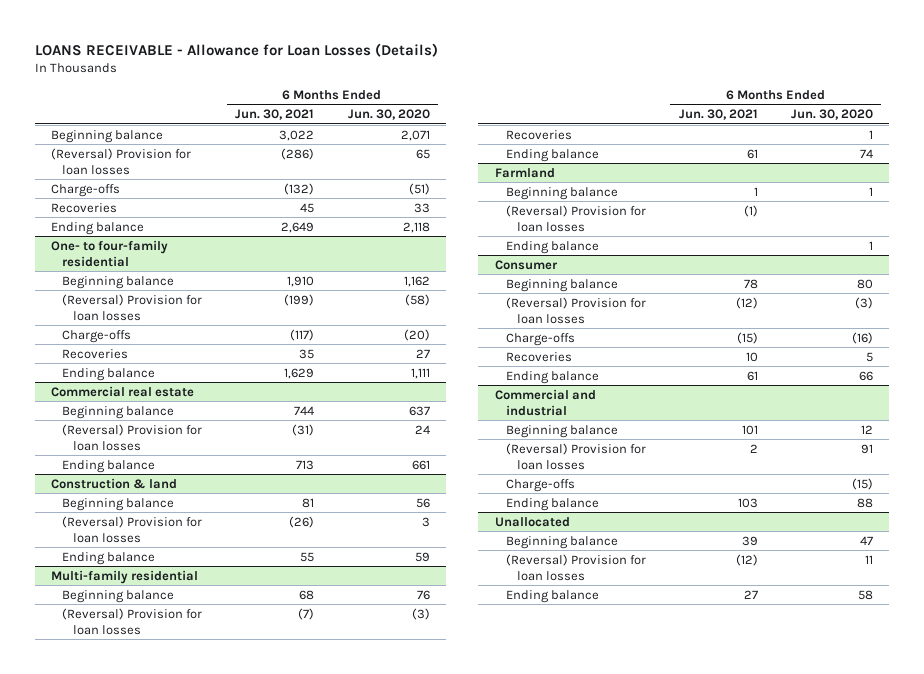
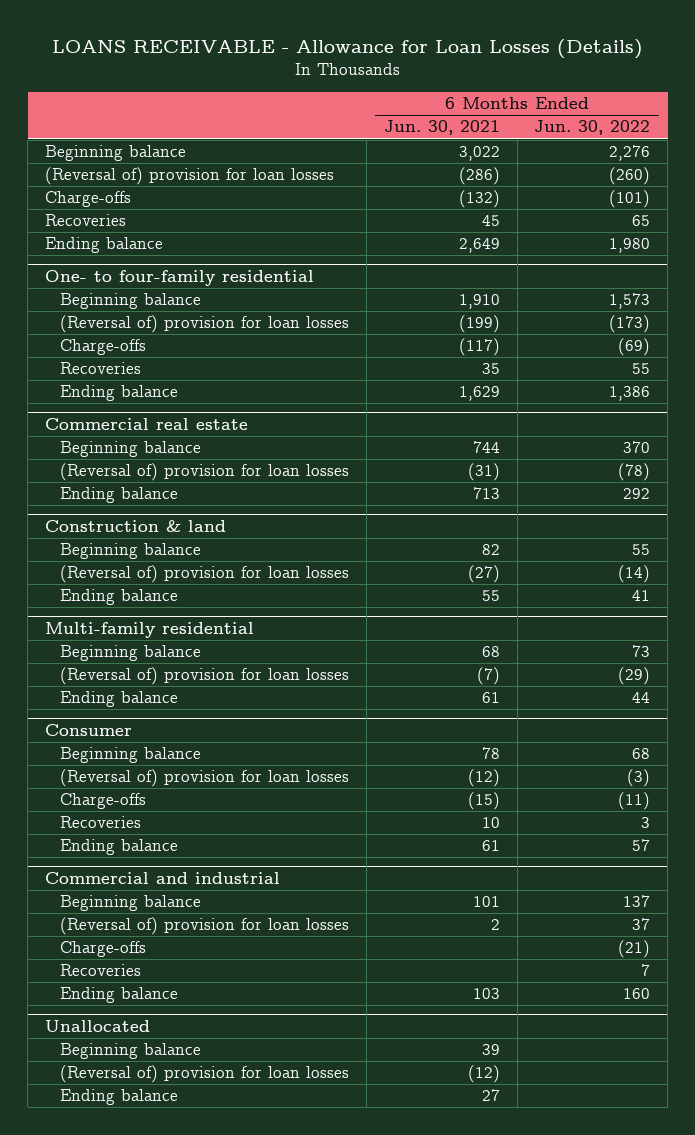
[347,109,430,121] Jun. 30, 2020 -> none
none -> [534,120,651,136] Jun. 30, 2022
[51,147,192,175] (Reversal) Provision for loan losses -> [45,167,335,186] (Reversal of) provision for loan losses
[62,293,203,321] (Reversal) Provision for loan losses -> [60,315,350,334] (Reversal of) provision for loan losses
[62,423,203,451] (Reversal) Provision for loan losses -> [60,463,350,482] (Reversal of) provision for loan losses
[302,497,315,508] 81 -> [481,544,500,556] 82
[62,515,203,543] (Reversal) Provision for loan losses -> [60,565,350,584] (Reversal of) provision for loan losses
[289,515,315,528] (26) -> [467,565,500,584] (27)
[505,129,572,140] Recoveries -> none
[62,607,203,635] (Reversal) Provision for loan losses -> [60,667,350,686] (Reversal of) provision for loan losses
[494,167,555,178] Farmland -> none
[505,186,618,200] Beginning balance -> none
[505,204,646,232] (Reversal) Provision for loan losses -> none
[505,240,599,254] Ending balance -> none
[505,296,646,324] (Reversal) Provision for loan losses -> [60,769,350,788] (Reversal of) provision for loan losses
[505,442,646,470] (Reversal) Provision for loan losses -> [60,917,350,936] (Reversal of) provision for loan losses
none -> [60,964,142,977] Recoveries
[505,553,646,581] (Reversal) Provision for loan losses -> [60,1065,350,1084] (Reversal of) provision for loan losses

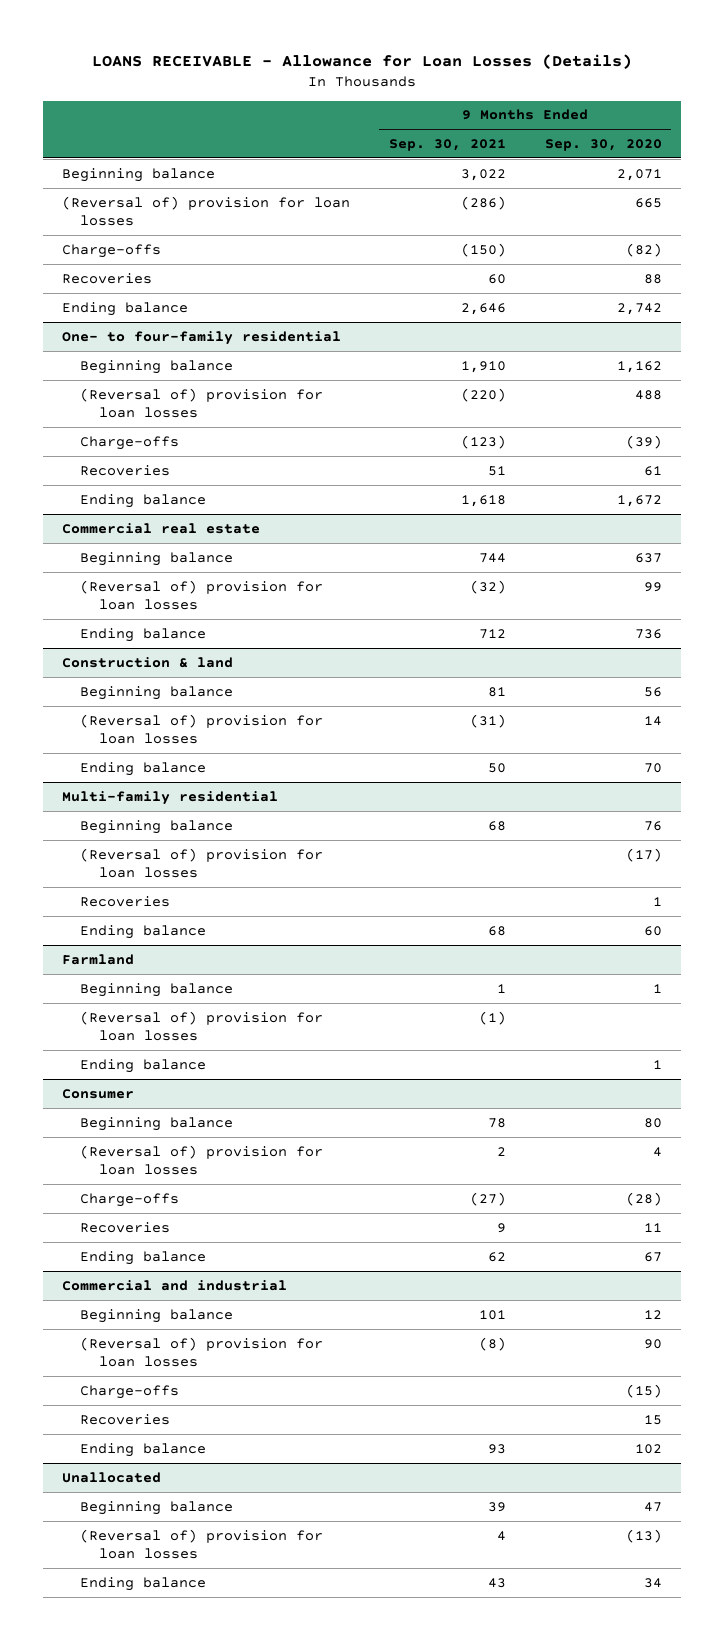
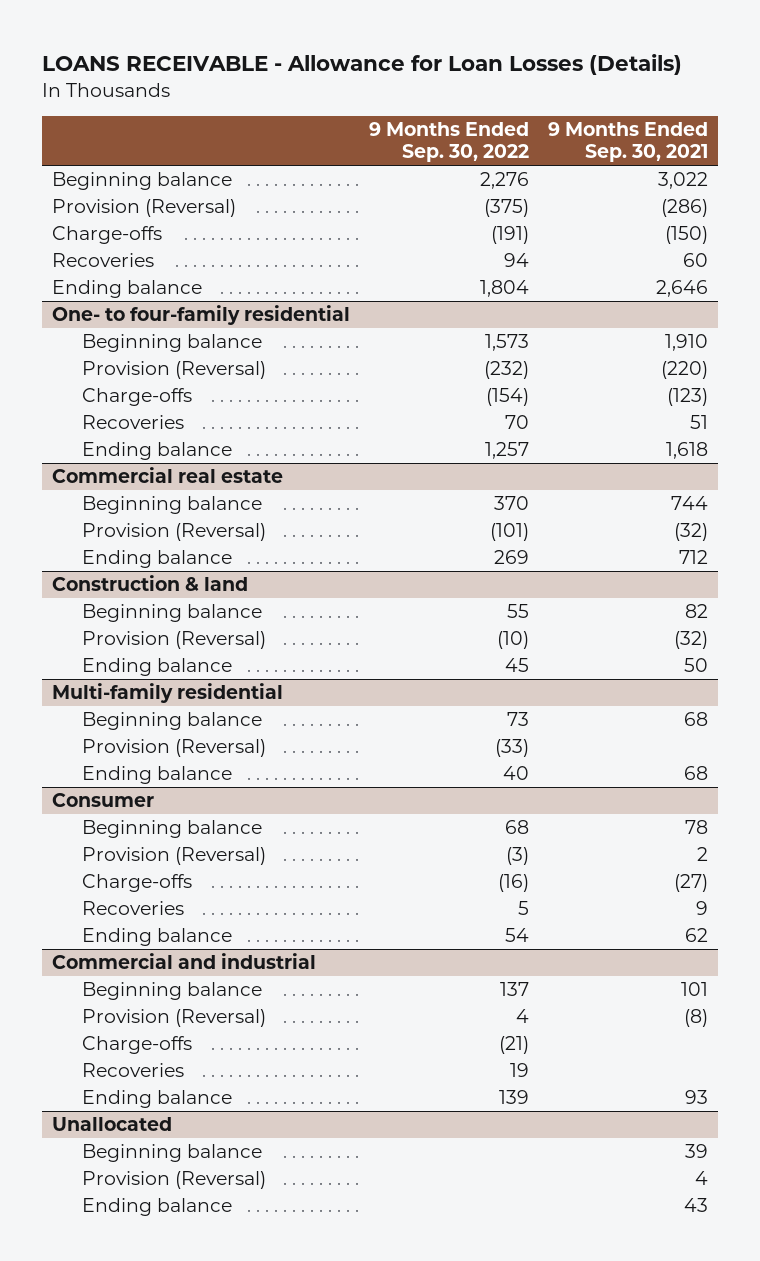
[544,138,662,151] Sep. 30, 2020 -> none
none -> [368,121,529,163] 9 Months Ended Sep. 30, 2022
[62,195,351,227] (Reversal of) provision for loan losses -> [51,199,236,218] Provision (Reversal)
[80,387,324,419] (Reversal of) provision for loan losses -> [81,361,266,380] Provision (Reversal)
[80,579,324,611] (Reversal of) provision for loan losses -> [81,523,266,542] Provision (Reversal)
[487,686,506,697] 81 -> [685,604,709,619] 82
[80,713,324,745] (Reversal of) provision for loan losses -> [81,631,266,650] Provision (Reversal)
[469,713,506,728] (31) -> [674,631,709,650] (32)
[80,895,171,907] Recoveries -> none
[80,847,324,879] (Reversal of) provision for loan losses -> [81,739,266,758] Provision (Reversal)
[62,953,135,965] Farmland -> none
[80,982,234,997] Beginning balance -> none
[80,1010,324,1042] (Reversal of) provision for loan losses -> none
[80,1058,207,1073] Ending balance -> none
[80,1144,324,1176] (Reversal of) provision for loan losses -> [81,847,266,866] Provision (Reversal)
[80,1336,324,1368] (Reversal of) provision for loan losses -> [81,1009,266,1028] Provision (Reversal)
[80,1528,324,1560] (Reversal of) provision for loan losses -> [81,1171,266,1190] Provision (Reversal)

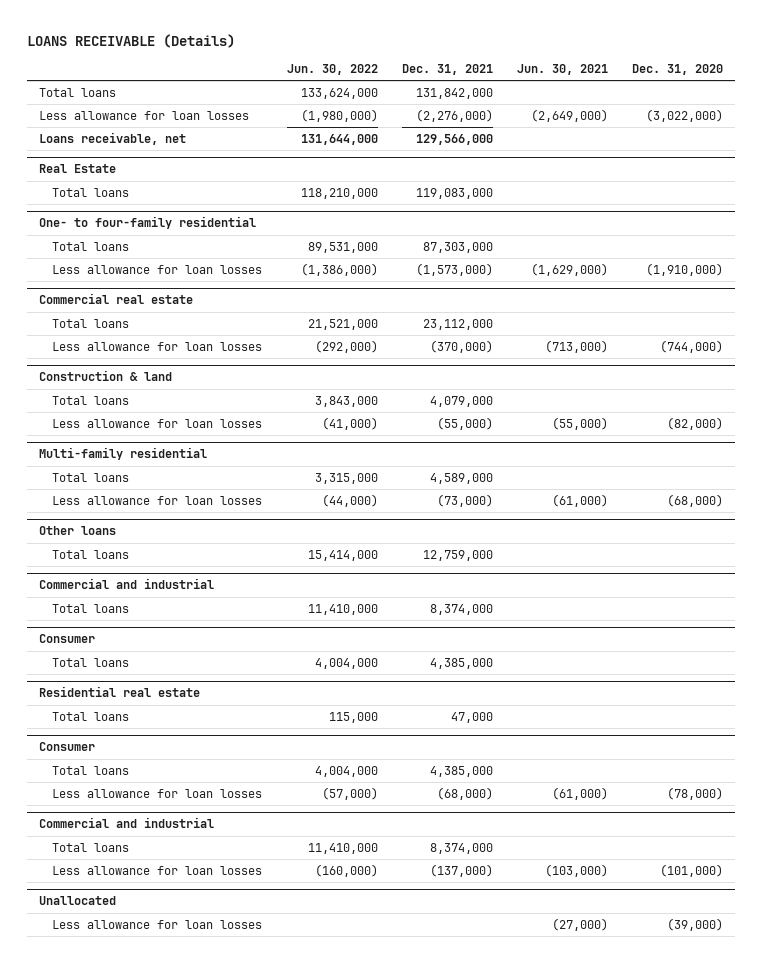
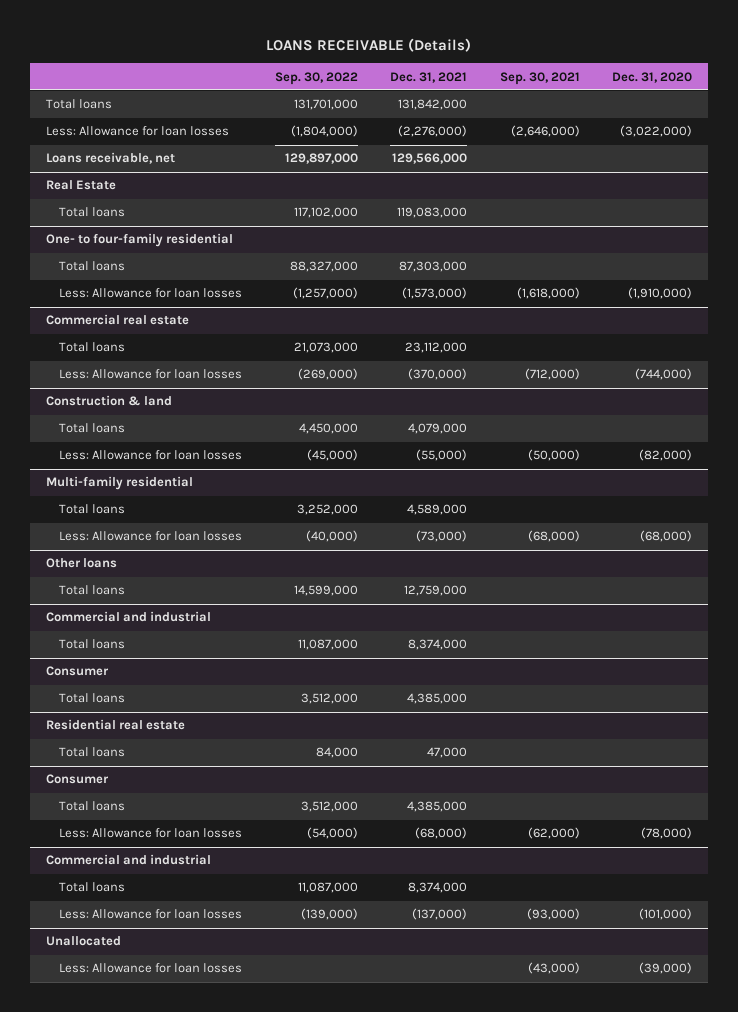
[286,64,378,76] Jun. 30, 2022 -> none
[517,64,609,76] Jun. 30, 2021 -> none
none -> [274,71,358,85] Sep. 30, 2022
none -> [499,71,580,85] Sep. 30, 2021
[39,110,250,120] Less allowance for loan losses -> [46,126,230,137] Less: Allowance for loan losses
[52,264,263,274] Less allowance for loan losses -> [59,288,243,299] Less: Allowance for loan losses
[52,341,263,351] Less allowance for loan losses -> [59,369,243,380] Less: Allowance for loan losses
[52,418,263,428] Less allowance for loan losses -> [59,450,243,461] Less: Allowance for loan losses
[52,495,263,505] Less allowance for loan losses -> [59,531,243,542] Less: Allowance for loan losses
[52,788,263,798] Less allowance for loan losses -> [59,828,243,839] Less: Allowance for loan losses
[52,865,263,875] Less allowance for loan losses -> [59,909,243,920] Less: Allowance for loan losses
[52,919,263,929] Less allowance for loan losses -> [59,963,243,974] Less: Allowance for loan losses

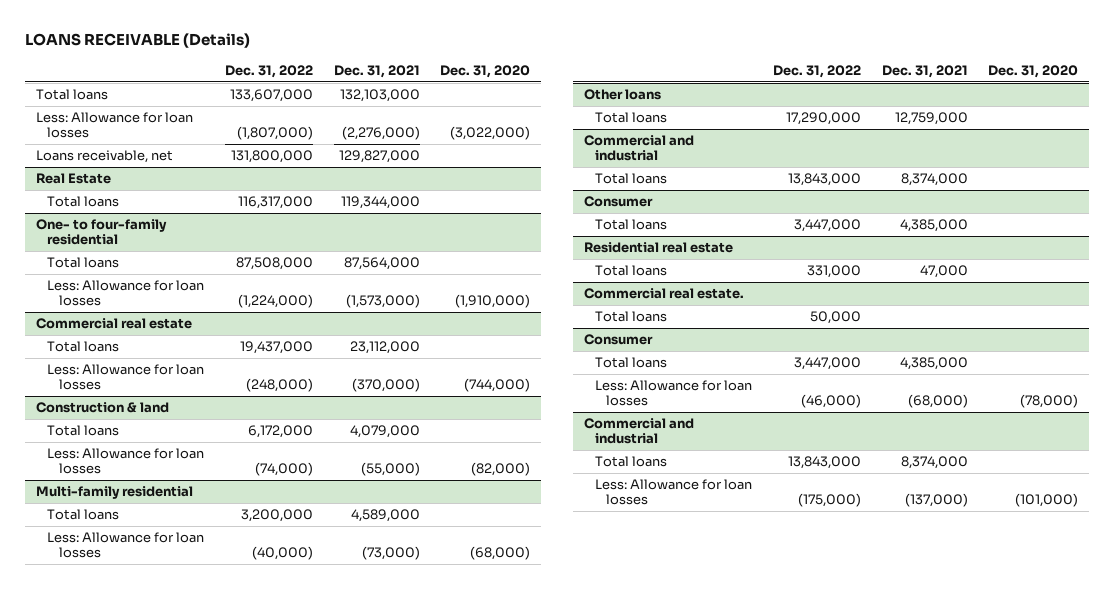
[274,71,358,85] Sep. 30, 2022 -> none
[499,71,580,85] Sep. 30, 2021 -> none
none -> [224,64,313,78] Dec. 31, 2022
[398,99,468,111] 131,842,000 -> [339,89,420,103] 132,103,000
[392,153,468,165] 129,566,000 -> [338,150,420,164] 129,827,000
[397,207,468,219] 119,083,000 -> [340,196,420,210] 119,344,000
[399,261,468,273] 87,303,000 -> [343,257,420,271] 87,564,000
none -> [583,288,744,300] Commercial real estate.
none -> [594,311,667,323] Total loans
[46,936,122,947] Unallocated -> none
[59,963,243,974] Less: Allowance for loan losses -> none

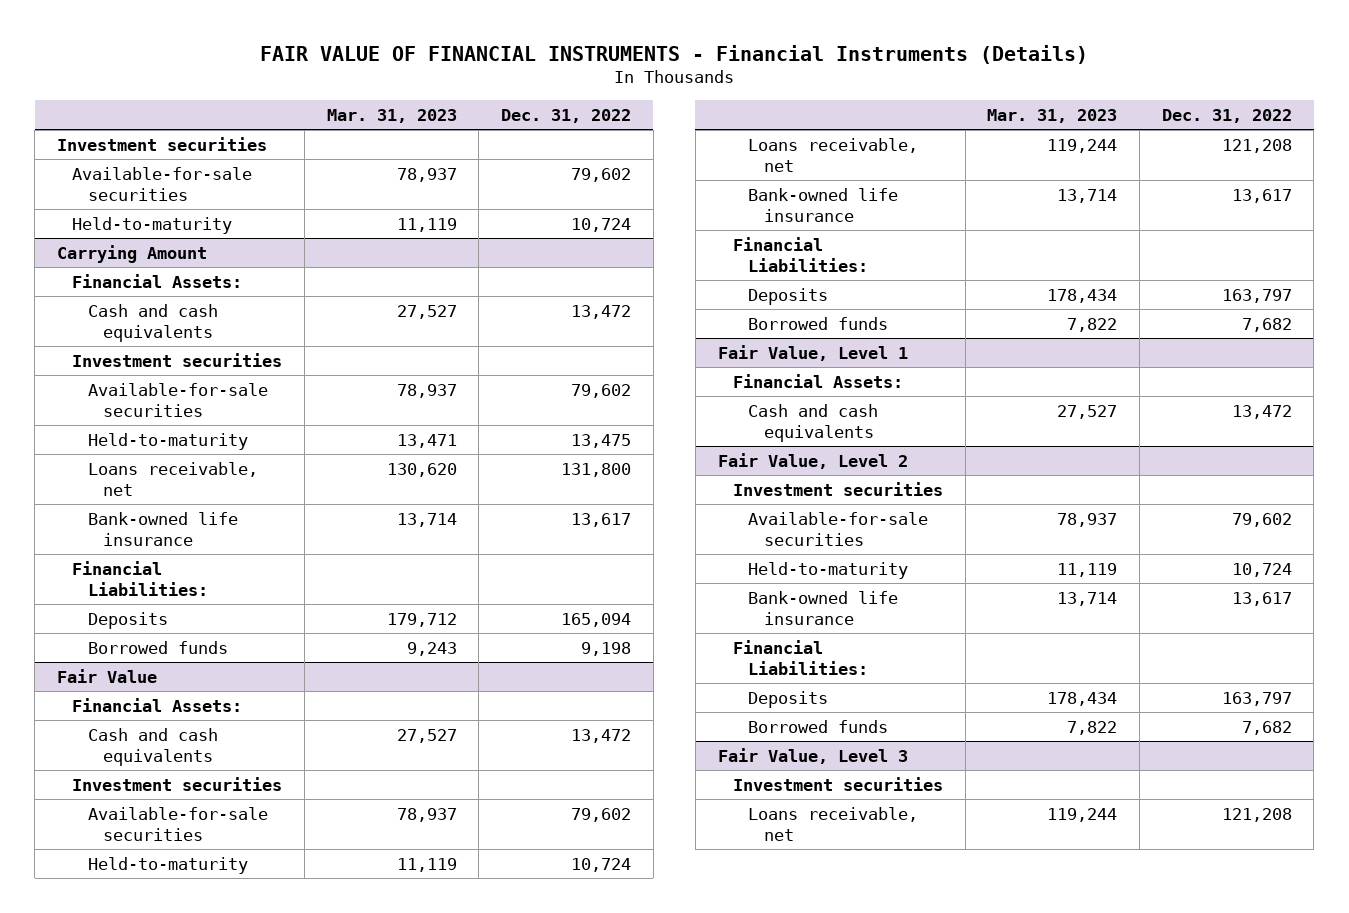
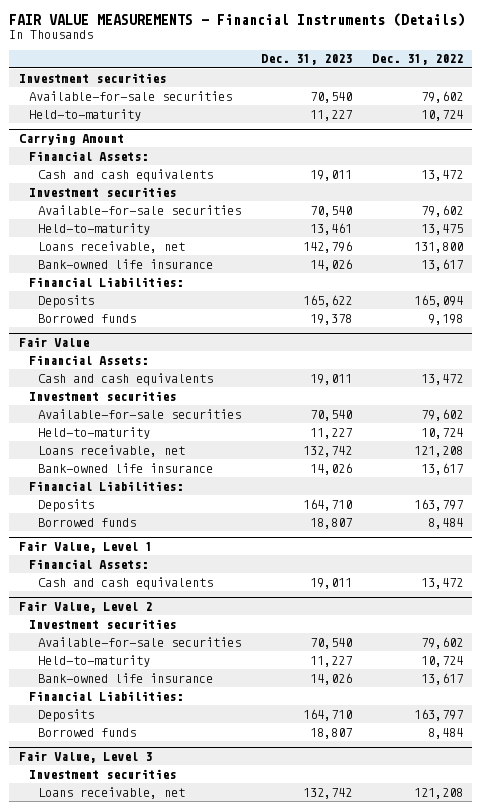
[260,44,1089,64] FAIR VALUE OF FINANCIAL INSTRUMENTS - Financial Instruments (Details) -> [9,13,466,28] FAIR VALUE MEASUREMENTS - Financial Instruments (Details)
[326,109,457,124] Mar. 31, 2023 -> none
none -> [260,54,352,66] Dec. 31, 2023
[1241,317,1292,332] 7,682 -> [427,517,463,529] 8,484
[1241,720,1292,735] 7,682 -> [427,727,463,739] 8,484

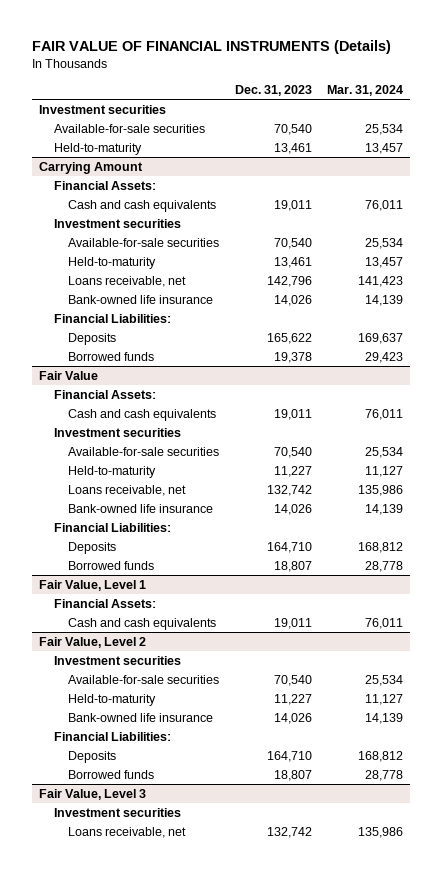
[9,13,466,28] FAIR VALUE MEASUREMENTS - Financial Instruments (Details) -> [31,40,391,55] FAIR VALUE OF FINANCIAL INSTRUMENTS (Details)
[371,54,463,66] Dec. 31, 2022 -> none
none -> [326,85,403,97] Mar. 31, 2024
[309,109,352,121] 11,227 -> [273,142,312,154] 13,461

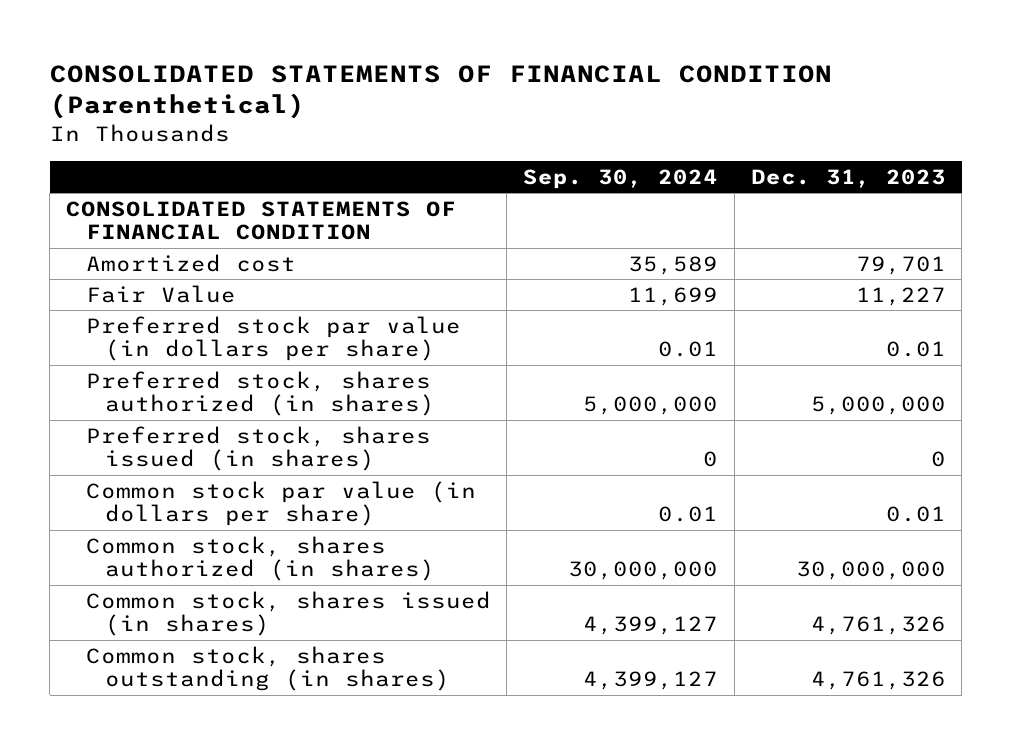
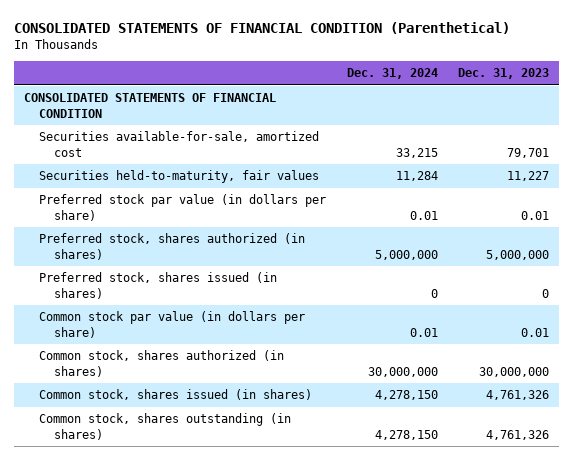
[523,168,719,189] Sep. 30, 2024 -> none
none -> [346,68,438,80] Dec. 31, 2024
[85,253,296,272] Amortized cost -> [39,131,320,157] Securities available-for-sale, amortized cost
[85,284,236,303] Fair Value -> [39,170,320,184] Securities held-to-maturity, fair values

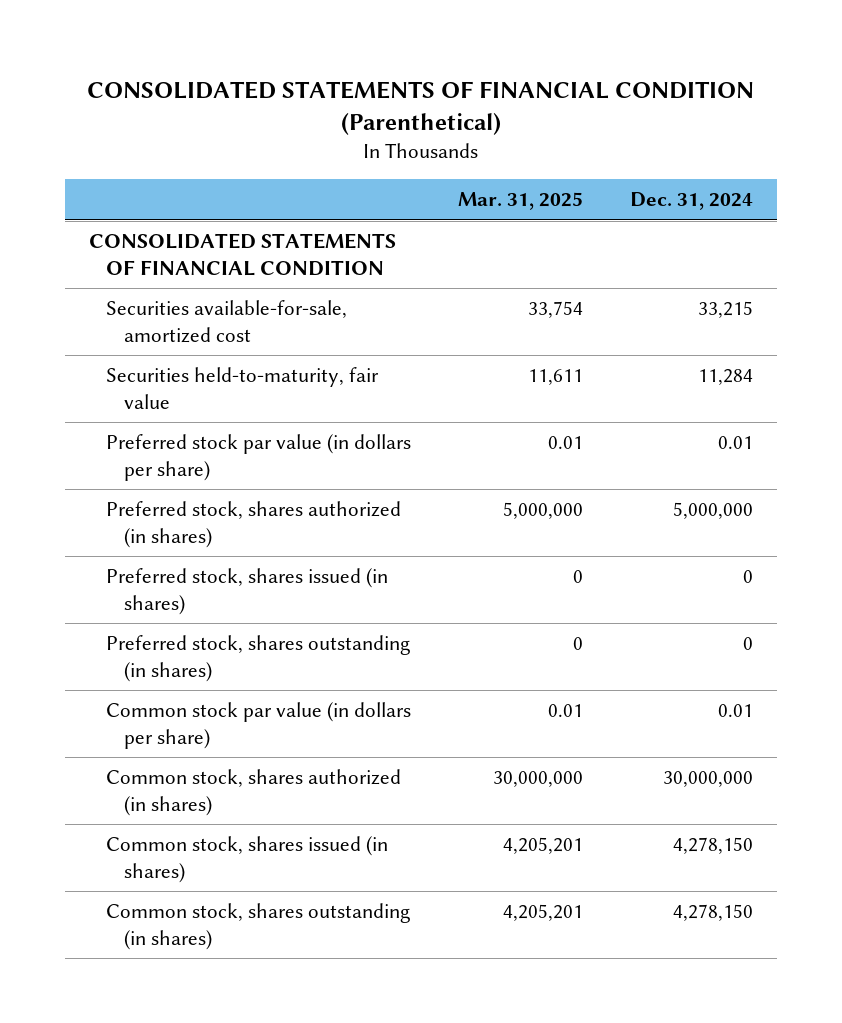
[458,68,550,80] Dec. 31, 2023 -> none
none -> [458,192,584,211] Mar. 31, 2025
[39,170,320,184] Securities held-to-maturity, fair values -> [106,367,380,409] Securities held-to-maturity, fair value
none -> [106,635,411,682] Preferred stock, shares outstanding (in shares)

